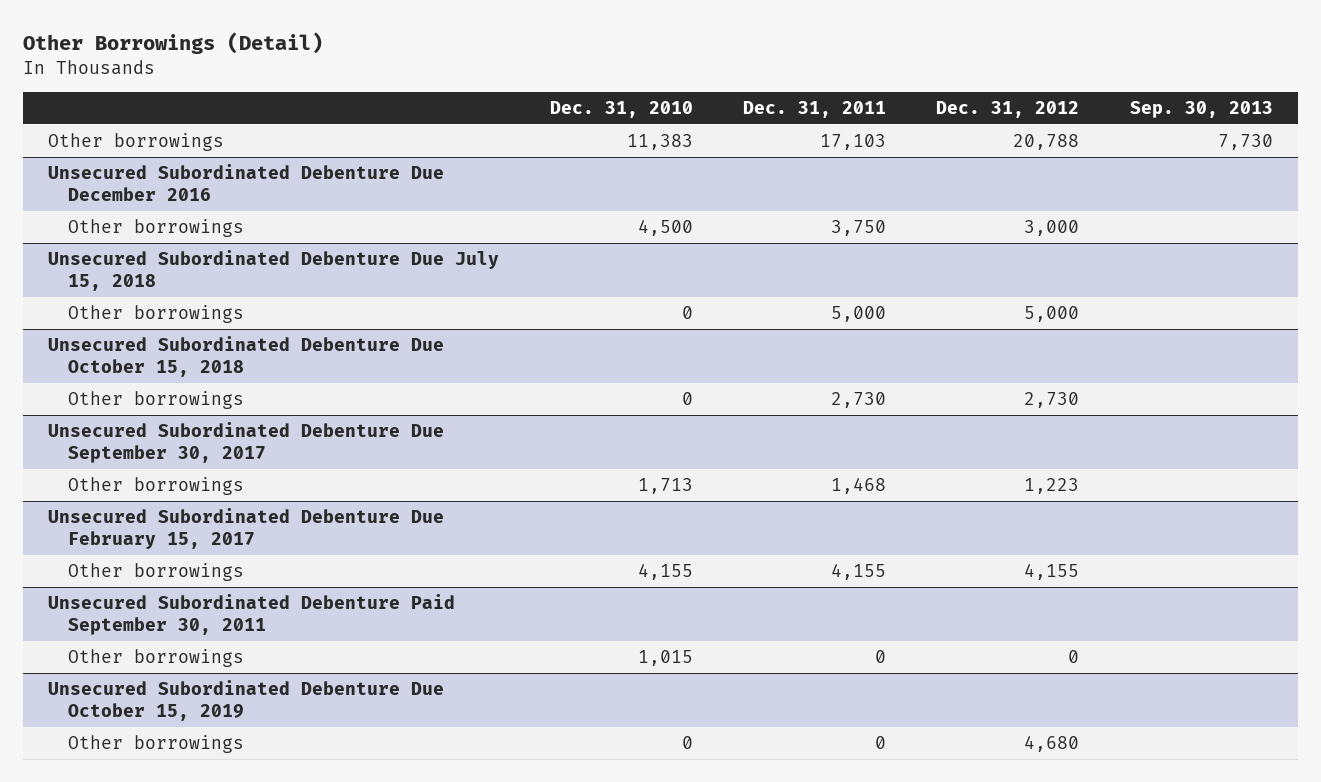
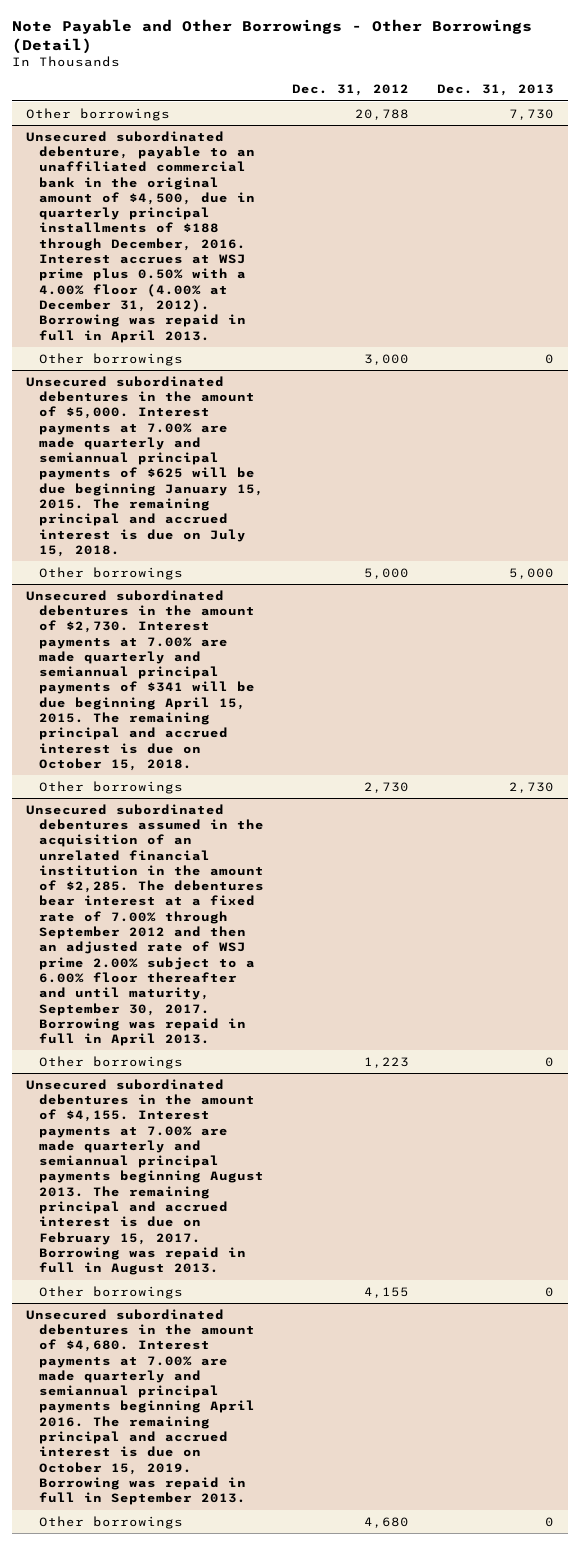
[23,32,324,55] Other Borrowings (Detail) -> [12,18,533,54] Note Payable and Other Borrowings - Other Borrowings (Detail)
[549,100,693,118] Dec. 31, 2010 -> none
[742,100,886,118] Dec. 31, 2011 -> none
[1129,100,1273,118] Sep. 30, 2013 -> none
none -> [436,84,554,97] Dec. 31, 2013
[48,164,445,202] Unsecured Subordinated Debenture Due December 2016 -> none
none -> [26,130,255,343] Unsecured subordinated debenture, payable to an unaffiliated commercial bank in the original amount of $4,500, due in quarterly principal installments of $188 through December, 2016. Interest accrues at WSJ prime plus 0.50% with a 4.00% floor (4.00% at December 31, 2012). Borrowing was repaid in full in April 2013.
[48,250,500,292] Unsecured Subordinated Debenture Due July 15, 2018 -> none
none -> [26,375,264,557] Unsecured subordinated debentures in the amount of $5,000. Interest payments at 7.00% are made quarterly and semiannual principal payments of $625 will be due beginning January 15, 2015. The remaining principal and accrued interest is due on July 15, 2018.
[48,336,445,378] Unsecured Subordinated Debenture Due October 15, 2018 -> none
none -> [26,589,255,771] Unsecured subordinated debentures in the amount of $2,730. Interest payments at 7.00% are made quarterly and semiannual principal payments of $341 will be due beginning April 15, 2015. The remaining principal and accrued interest is due on October 15, 2018.
[48,422,445,464] Unsecured Subordinated Debenture Due September 30, 2017 -> none
none -> [26,803,264,1047] Unsecured subordinated debentures assumed in the acquisition of an unrelated financial institution in the amount of $2,285. The debentures bear interest at a fixed rate of 7.00% through September 2012 and then an adjusted rate of WSJ prime 2.00% subject to a 6.00% floor thereafter and until maturity, September 30, 2017. Borrowing was repaid in full in April 2013.
[48,508,445,550] Unsecured Subordinated Debenture Due February 15, 2017 -> none
none -> [26,1078,264,1276] Unsecured subordinated debentures in the amount of $4,155. Interest payments at 7.00% are made quarterly and semiannual principal payments beginning August 2013. The remaining principal and accrued interest is due on February 15, 2017. Borrowing was repaid in full in August 2013.
[48,594,456,636] Unsecured Subordinated Debenture Paid September 30, 2011 -> none
[67,649,244,668] Other borrowings -> none
[48,680,445,722] Unsecured Subordinated Debenture Due October 15, 2019 -> none
none -> [26,1308,255,1506] Unsecured subordinated debentures in the amount of $4,680. Interest payments at 7.00% are made quarterly and semiannual principal payments beginning April 2016. The remaining principal and accrued interest is due on October 15, 2019. Borrowing was repaid in full in September 2013.

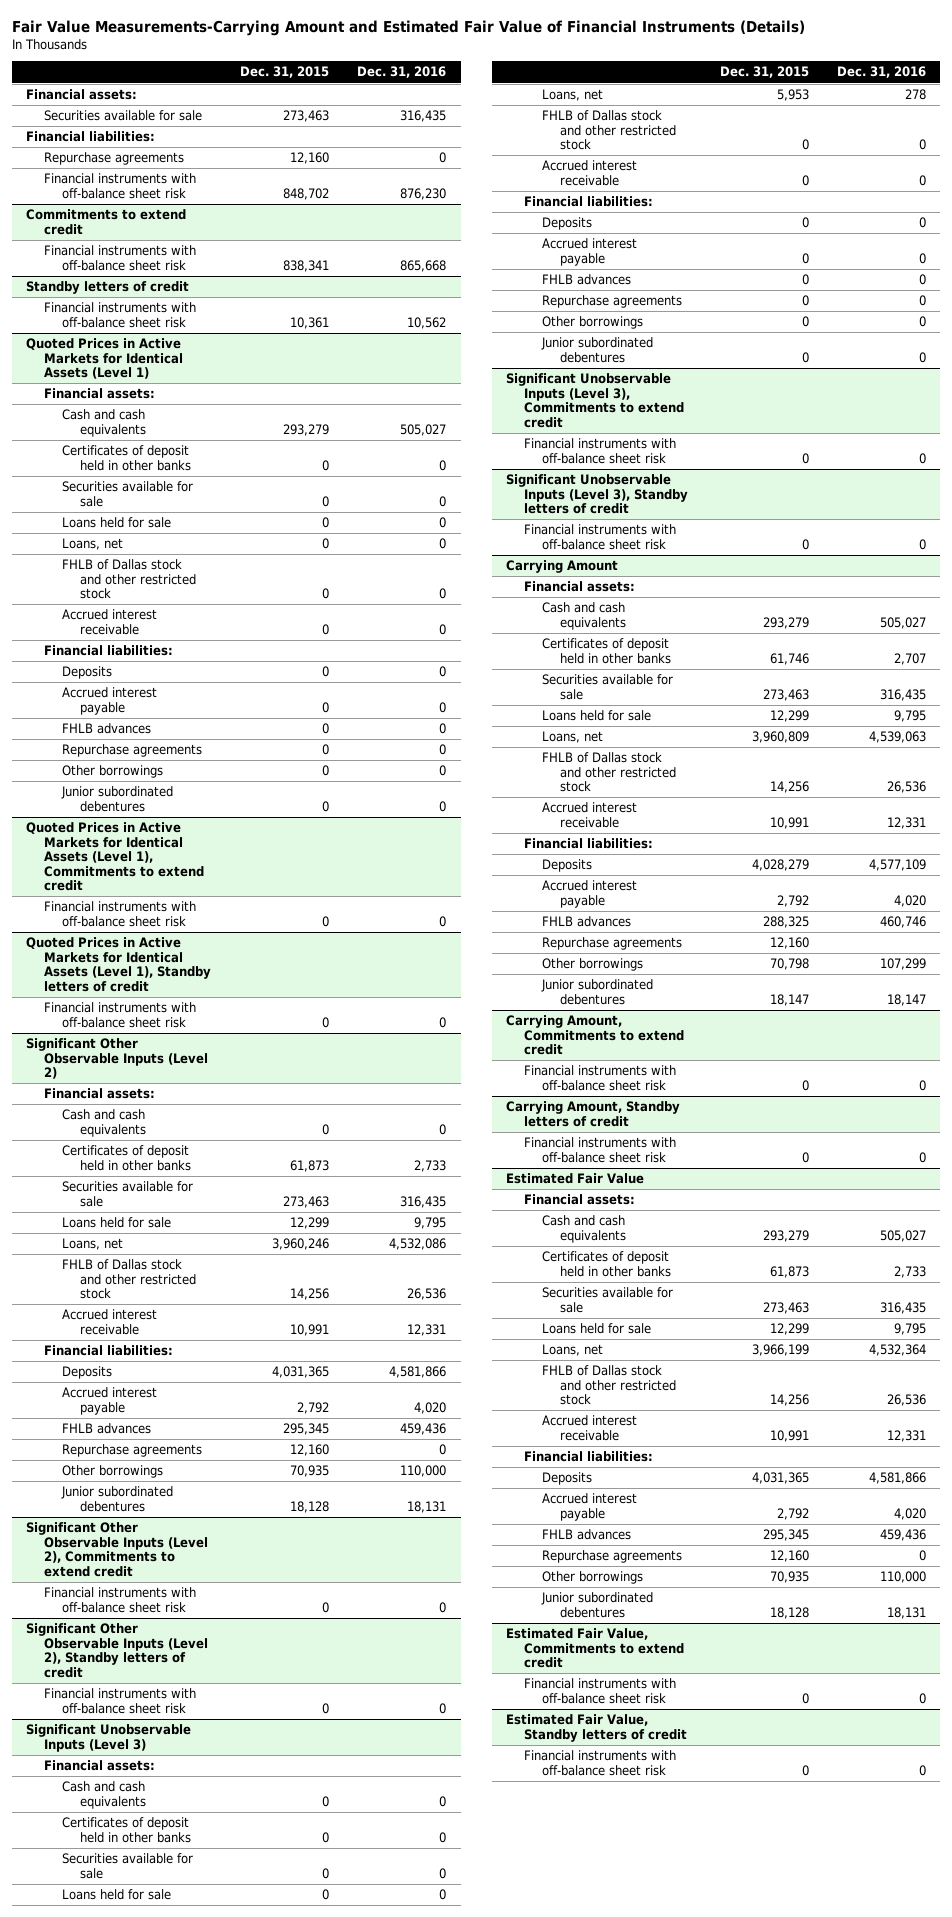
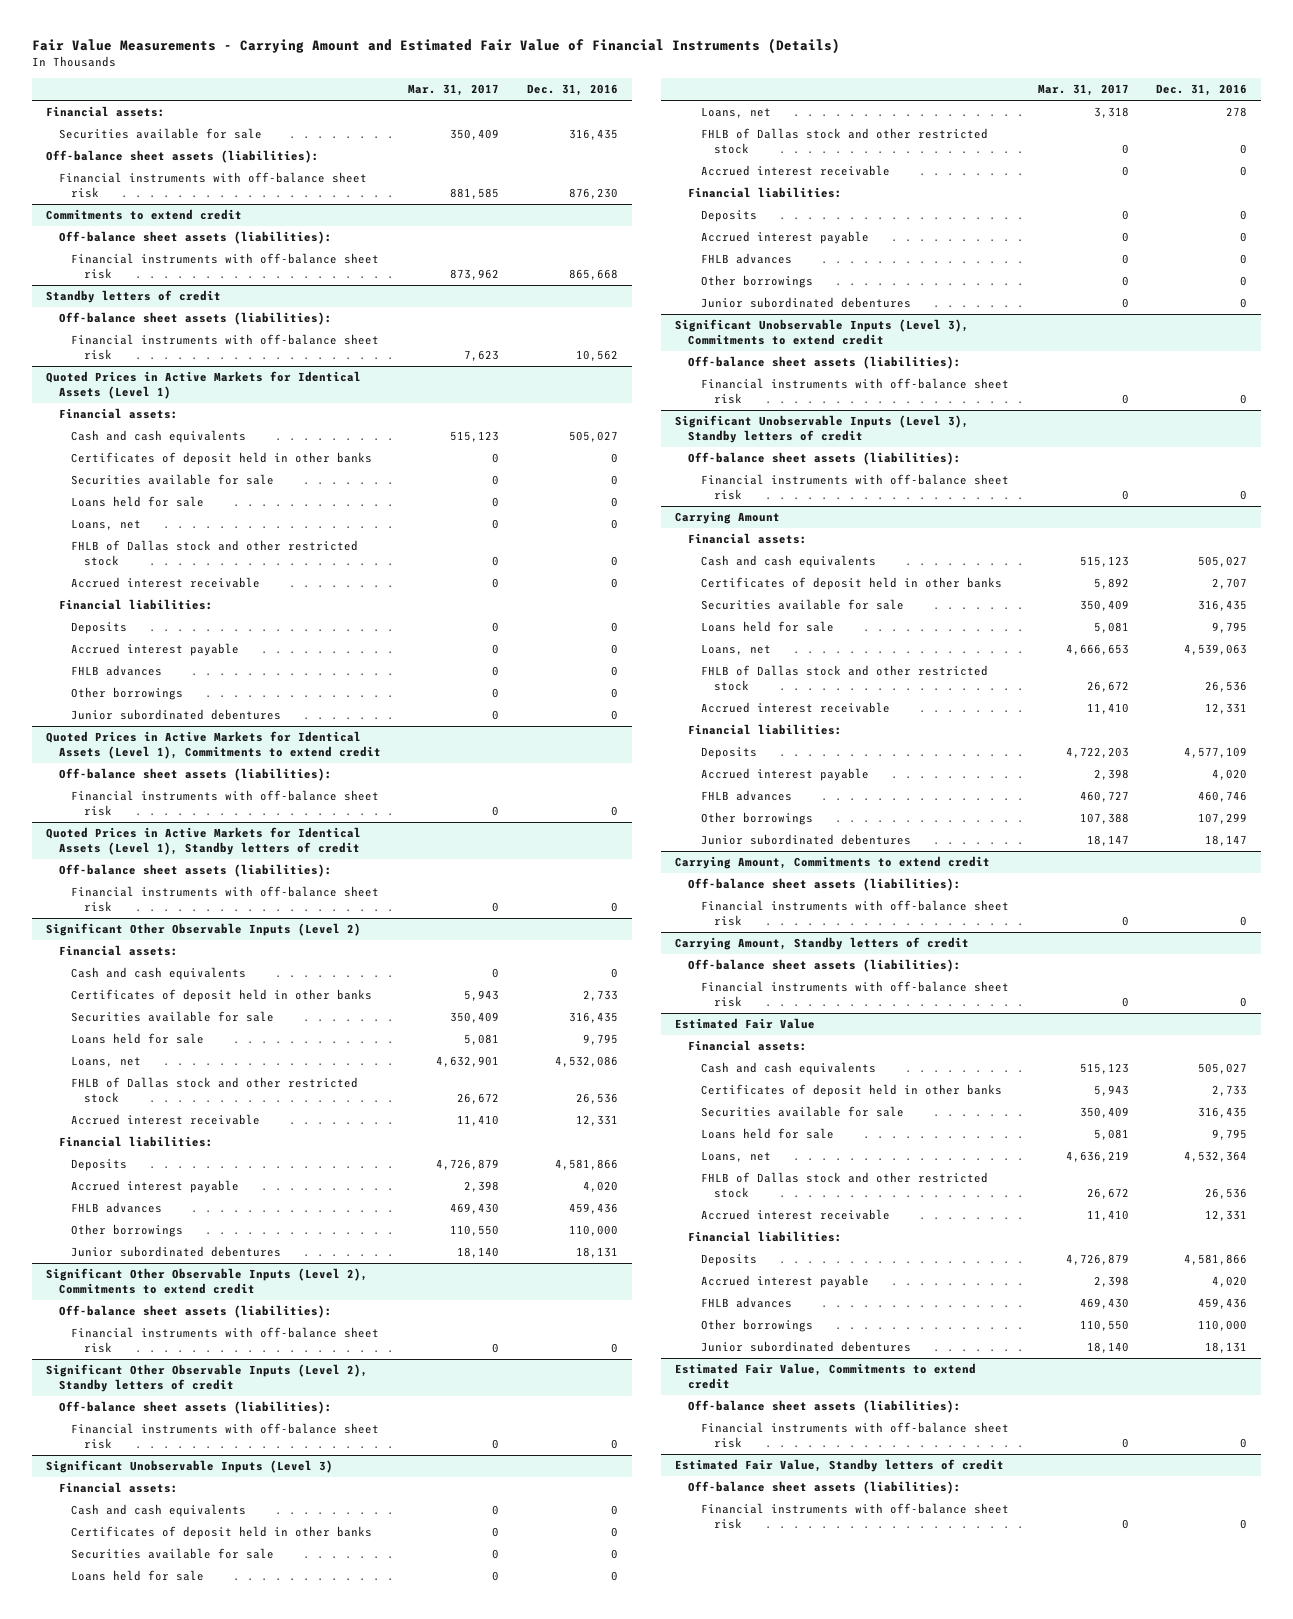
[12,19,806,36] Fair Value Measurements-Carrying Amount and Estimated Fair Value of Financial Instruments (Details) -> [31,38,840,55] Fair Value Measurements - Carrying Amount and Estimated Fair Value of Financial Instruments (Details)
[239,66,329,79] Dec. 31, 2015 -> none
none -> [408,84,500,97] Mar. 31, 2017
[26,131,156,143] Financial liabilities: -> none
[44,152,185,166] Repurchase agreements -> none
none -> [45,150,319,164] Off-balance sheet assets (liabilities):
none -> [58,231,332,245] Off-balance sheet assets (liabilities):
none -> [58,312,332,326] Off-balance sheet assets (liabilities):
[62,744,203,758] Repurchase agreements -> none
none -> [58,768,332,782] Off-balance sheet assets (liabilities):
none -> [58,864,332,878] Off-balance sheet assets (liabilities):
[62,1444,203,1458] Repurchase agreements -> none
none -> [58,1305,332,1319] Off-balance sheet assets (liabilities):
none -> [58,1401,332,1415] Off-balance sheet assets (liabilities):
[541,295,682,309] Repurchase agreements -> none
none -> [687,356,961,370] Off-balance sheet assets (liabilities):
none -> [687,452,961,466] Off-balance sheet assets (liabilities):
[541,937,682,951] Repurchase agreements -> none
none -> [687,878,961,892] Off-balance sheet assets (liabilities):
none -> [687,959,961,973] Off-balance sheet assets (liabilities):
[541,1550,682,1564] Repurchase agreements -> none
none -> [687,1400,961,1414] Off-balance sheet assets (liabilities):
none -> [687,1481,961,1495] Off-balance sheet assets (liabilities):

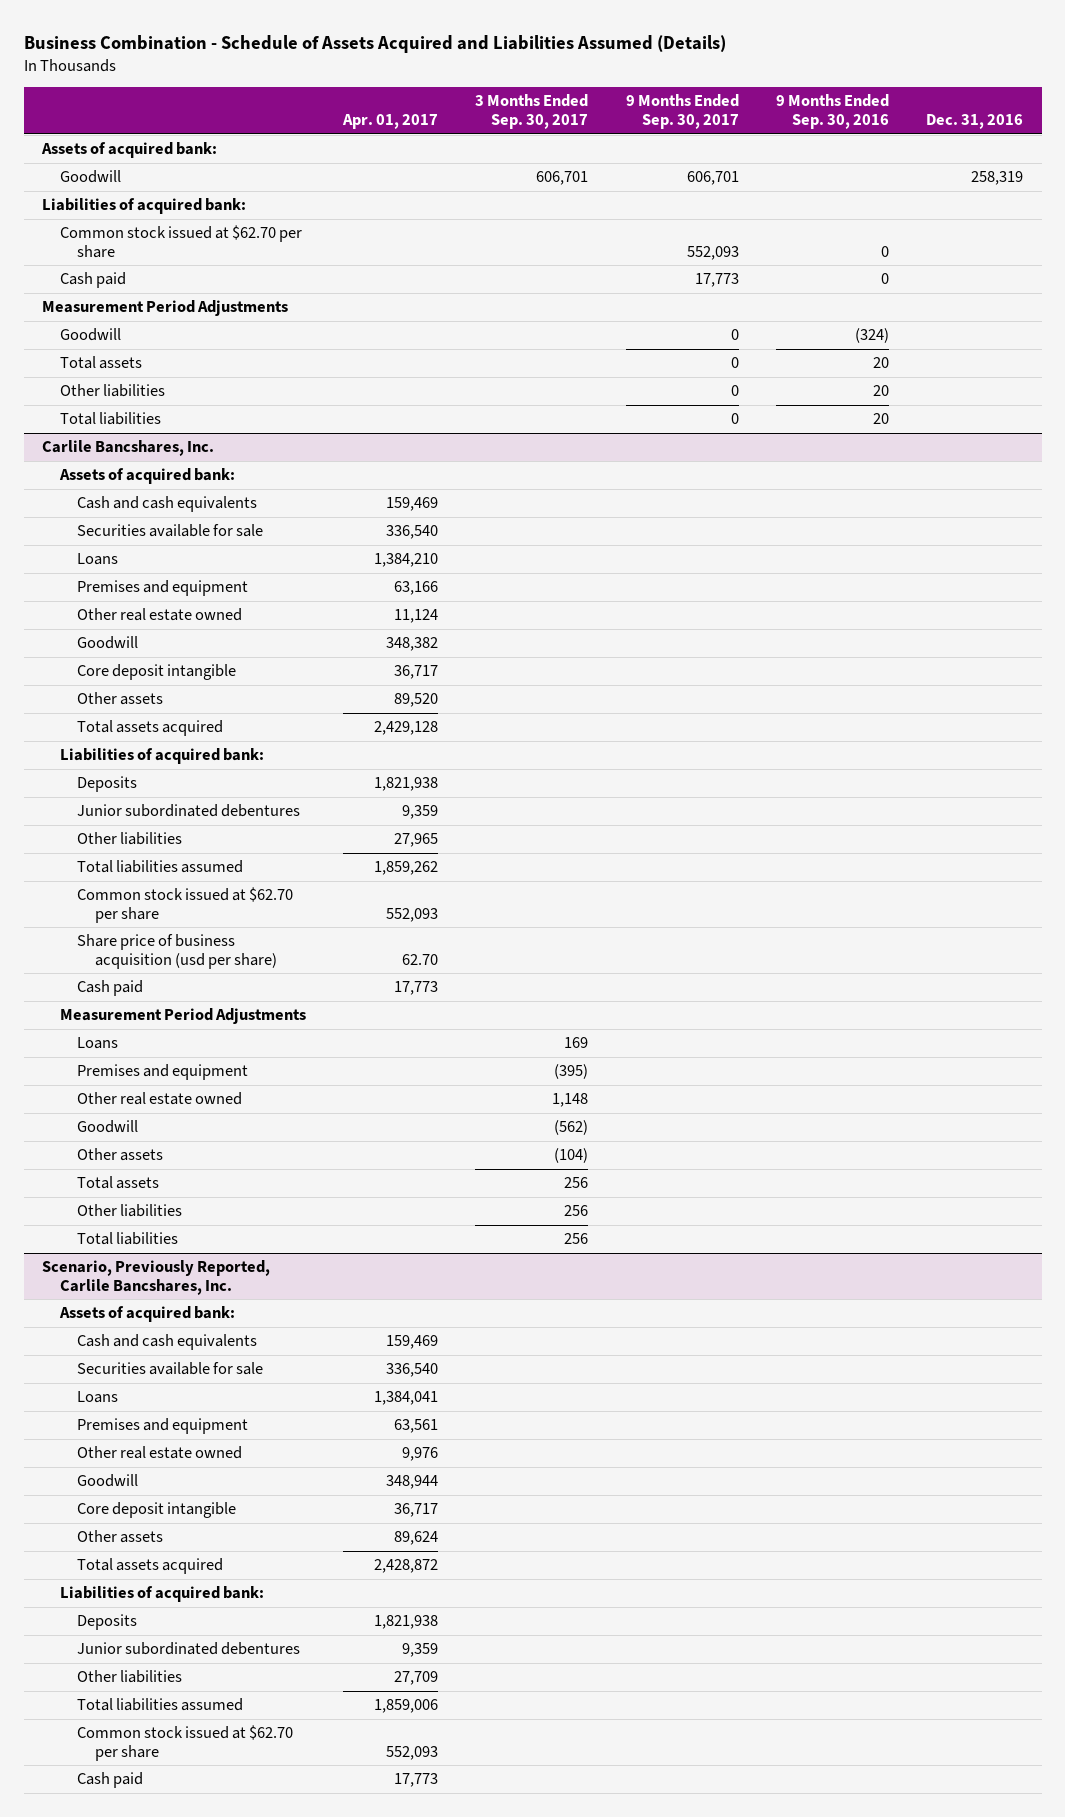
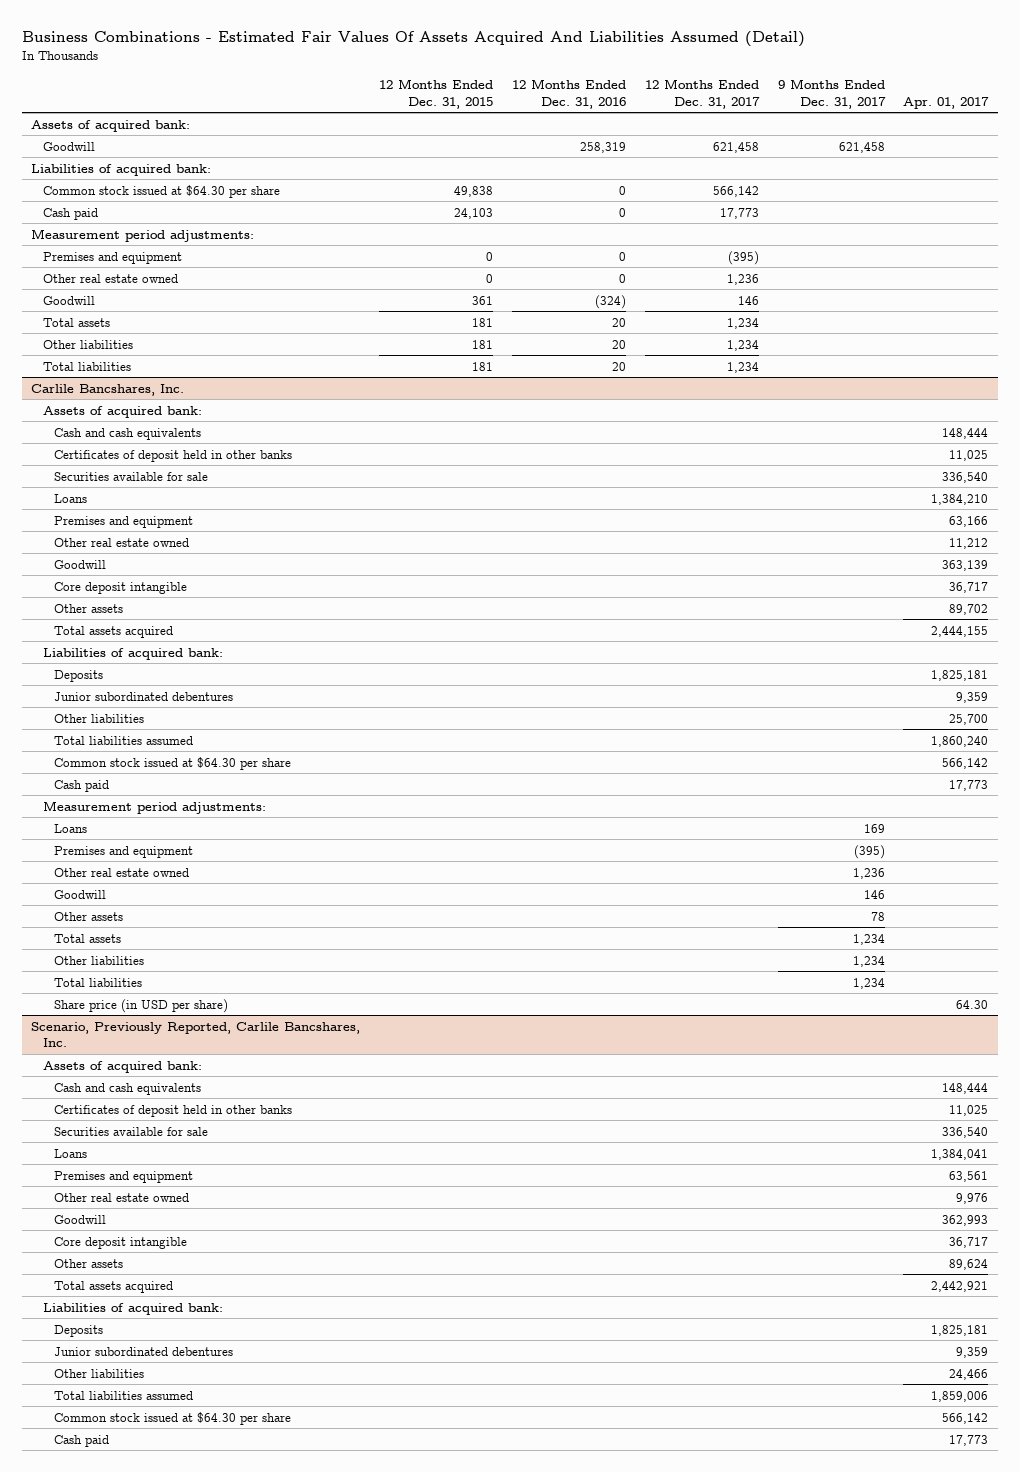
[23,34,726,53] Business Combination - Schedule of Assets Acquired and Liabilities Assumed (Details) -> [21,31,805,48] Business Combinations - Estimated Fair Values Of Assets Acquired And Liabilities Assumed (Detail)
[475,94,589,130] 3 Months Ended Sep. 30, 2017 -> none
[625,94,739,130] 9 Months Ended Sep. 30, 2017 -> none
[775,94,889,130] 9 Months Ended Sep. 30, 2016 -> none
[926,114,1024,130] Dec. 31, 2016 -> none
none -> [379,79,494,109] 12 Months Ended Dec. 31, 2015
none -> [511,79,626,109] 12 Months Ended Dec. 31, 2016
none -> [644,79,760,109] 12 Months Ended Dec. 31, 2017
none -> [777,79,886,109] 9 Months Ended Dec. 31, 2017
[59,225,302,258] Common stock issued at $62.70 per share -> [42,184,280,198] Common stock issued at $64.30 per share
[42,300,289,317] Measurement Period Adjustments -> [31,228,255,242] Measurement period adjustments:
none -> [42,251,182,264] Premises and equipment
none -> [42,273,178,283] Other real estate owned
[386,497,439,512] 159,469 -> [942,427,989,439] 148,444
none -> [53,449,292,462] Certificates of deposit held in other banks
[394,609,439,624] 11,124 -> [949,537,989,549] 11,212
[386,637,439,652] 348,382 -> [942,559,989,571] 363,139
[394,693,439,708] 89,520 -> [949,603,989,615] 89,702
[374,721,439,736] 2,429,128 -> [931,625,989,637] 2,444,155
[374,777,439,792] 1,821,938 -> [931,669,989,681] 1,825,181
[77,934,278,969] Share price of business acquisition (usd per share) -> none
[394,833,439,848] 27,965 -> [949,713,989,725] 25,700
[374,861,439,876] 1,859,262 -> [931,735,989,747] 1,860,240
[77,887,294,923] Common stock issued at $62.70 per share -> [53,756,291,770] Common stock issued at $64.30 per share
[386,907,439,922] 552,093 -> [942,757,989,769] 566,142
[59,1008,306,1025] Measurement Period Adjustments -> [42,800,266,814] Measurement period adjustments:
none -> [53,998,228,1013] Share price (in USD per share)
[386,1335,439,1350] 159,469 -> [942,1082,989,1094] 148,444
none -> [53,1104,292,1117] Certificates of deposit held in other banks
[386,1475,439,1490] 348,944 -> [942,1214,989,1226] 362,993
[374,1559,439,1574] 2,428,872 -> [931,1280,989,1292] 2,442,921
[374,1615,439,1630] 1,821,938 -> [931,1324,989,1336] 1,825,181
[394,1671,439,1686] 27,709 -> [949,1368,989,1380] 24,466
[77,1725,294,1761] Common stock issued at $62.70 per share -> [53,1411,291,1425] Common stock issued at $64.30 per share
[386,1745,439,1760] 552,093 -> [942,1412,989,1424] 566,142

